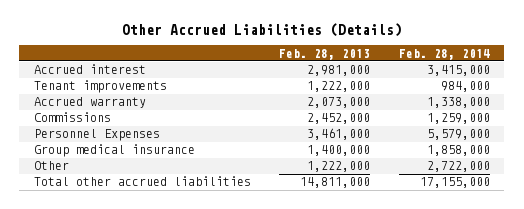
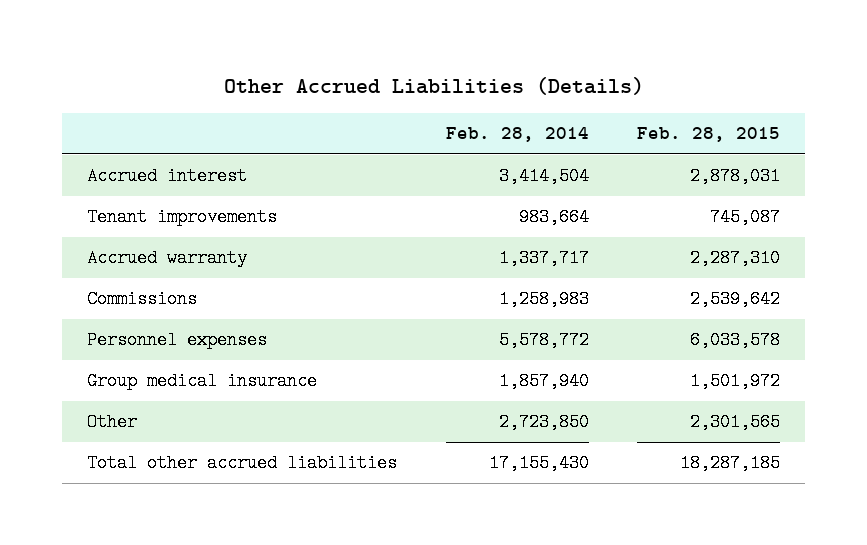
[279,48,371,60] Feb. 28, 2013 -> none
none -> [637,127,781,143] Feb. 28, 2015
[426,65,490,77] 3,415,000 -> [498,167,589,186] 3,414,504
[440,81,490,93] 984,000 -> [518,208,589,227] 983,664
[426,97,490,109] 1,338,000 -> [498,249,589,268] 1,337,717
[426,113,490,125] 1,259,000 -> [498,290,589,309] 1,258,983
[33,129,160,142] Personnel Expenses -> [86,331,267,350] Personnel expenses
[426,129,490,141] 5,579,000 -> [498,331,589,350] 5,578,772
[426,145,490,157] 1,858,000 -> [498,372,589,391] 1,857,940
[426,161,490,173] 2,722,000 -> [498,413,589,432] 2,723,850
[419,177,490,189] 17,155,000 -> [488,454,589,473] 17,155,430

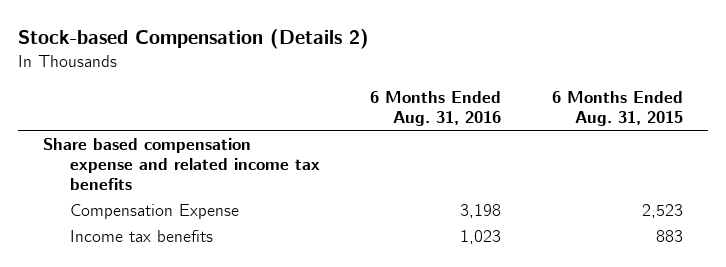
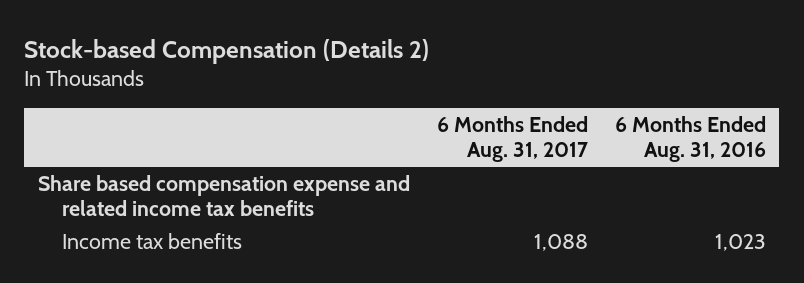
[551,90,683,126] 6 Months Ended Aug. 31, 2015 -> none
none -> [436,115,588,162] 6 Months Ended Aug. 31, 2017
[69,204,239,220] Compensation Expense -> none

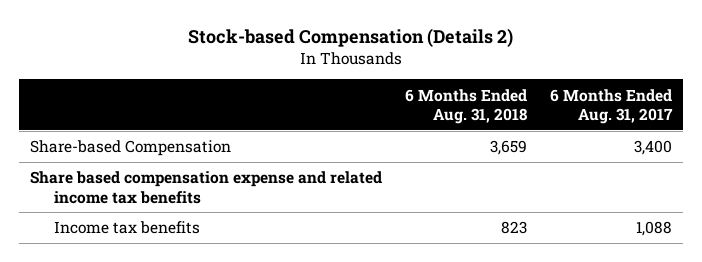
[614,115,766,162] 6 Months Ended Aug. 31, 2016 -> none
none -> [404,88,527,125] 6 Months Ended Aug. 31, 2018
none -> [29,140,231,157] Share-based Compensation

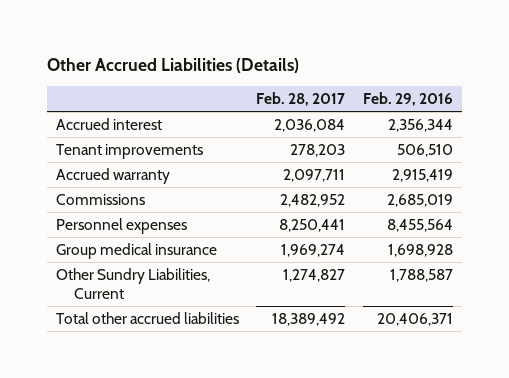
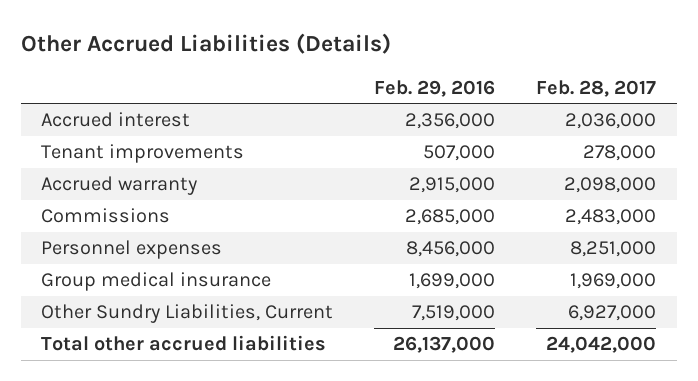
[274,119,346,133] 2,036,084 -> [565,113,657,130] 2,036,000
[388,119,454,133] 2,356,344 -> [405,113,496,130] 2,356,000
[290,144,346,158] 278,203 -> [583,145,657,162] 278,000
[397,144,454,158] 506,510 -> [423,145,496,162] 507,000
[283,169,346,183] 2,097,711 -> [564,177,657,194] 2,098,000
[392,169,454,183] 2,915,419 -> [409,177,496,194] 2,915,000
[280,194,346,208] 2,482,952 -> [565,209,657,226] 2,483,000
[387,194,454,208] 2,685,019 -> [405,209,496,226] 2,685,000
[279,219,346,233] 8,250,441 -> [570,241,657,258] 8,251,000
[387,219,454,233] 8,455,564 -> [406,241,496,258] 8,456,000
[281,244,346,258] 1,969,274 -> [570,273,657,290] 1,969,000
[388,244,454,258] 1,698,928 -> [409,273,496,290] 1,699,000
[283,269,346,283] 1,274,827 -> [568,305,657,322] 6,927,000
[390,269,454,283] 1,788,587 -> [412,305,496,322] 7,519,000
[272,313,346,327] 18,389,492 -> [546,336,657,354] 24,042,000
[377,313,454,327] 20,406,371 -> [393,336,496,354] 26,137,000

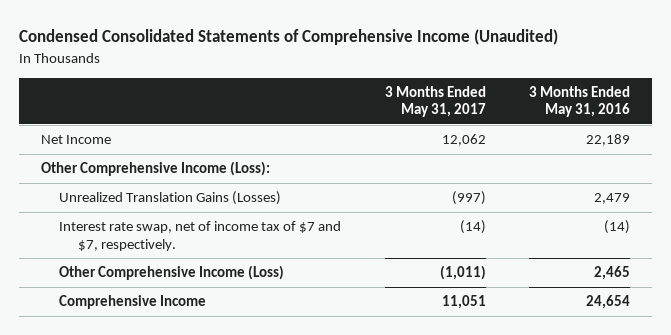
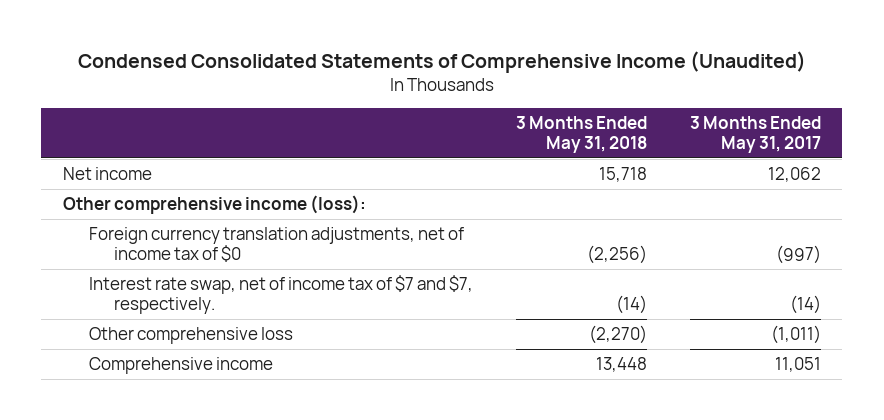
[529,85,631,118] 3 Months Ended May 31, 2016 -> none
none -> [515,115,647,153] 3 Months Ended May 31, 2018
[40,135,111,145] Net Income -> [62,167,152,181] Net income
[40,161,270,177] Other Comprehensive Income (Loss): -> [62,195,366,215] Other comprehensive income (loss):
[59,191,282,206] Unrealized Translation Gains (Losses) -> [88,227,464,263] Foreign currency translation adjustments, net of income tax of $0
[59,265,285,281] Other Comprehensive Income (Loss) -> [88,327,293,345] Other comprehensive loss
[59,295,207,310] Comprehensive Income -> [88,357,273,375] Comprehensive income

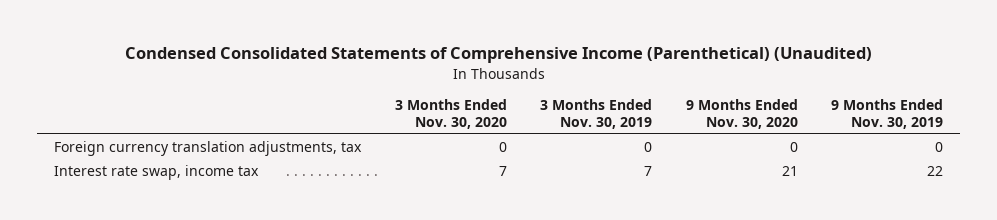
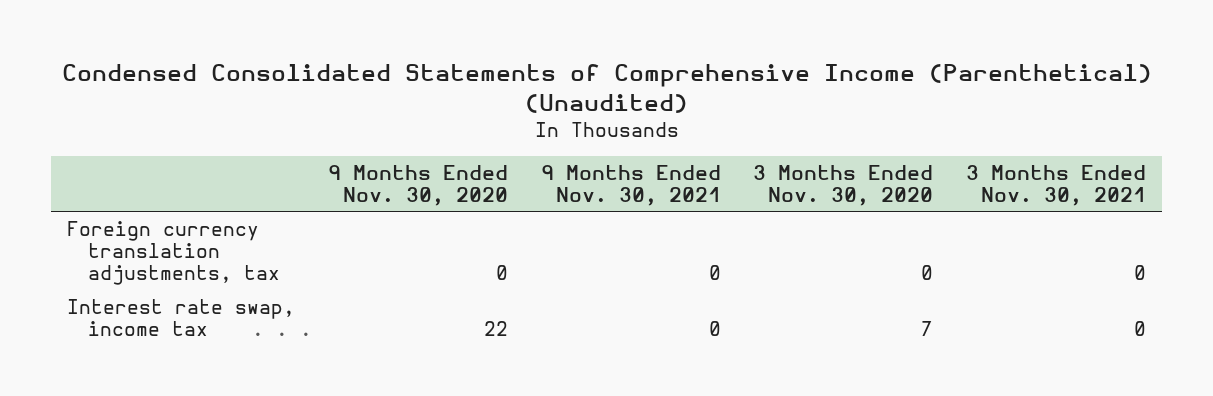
[540,98,653,130] 3 Months Ended Nov. 30, 2019 -> none
[831,98,944,130] 9 Months Ended Nov. 30, 2019 -> none
none -> [540,164,721,207] 9 Months Ended Nov. 30, 2021
none -> [965,164,1146,207] 3 Months Ended Nov. 30, 2021
[781,165,798,176] 21 -> [483,321,508,337] 22

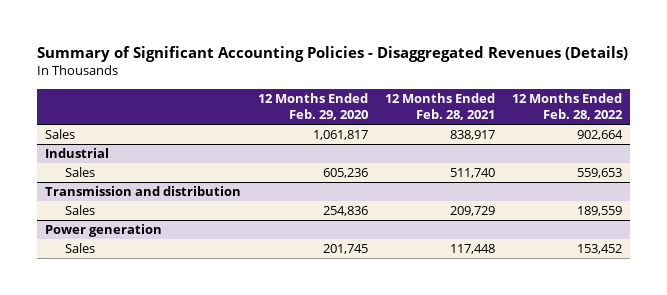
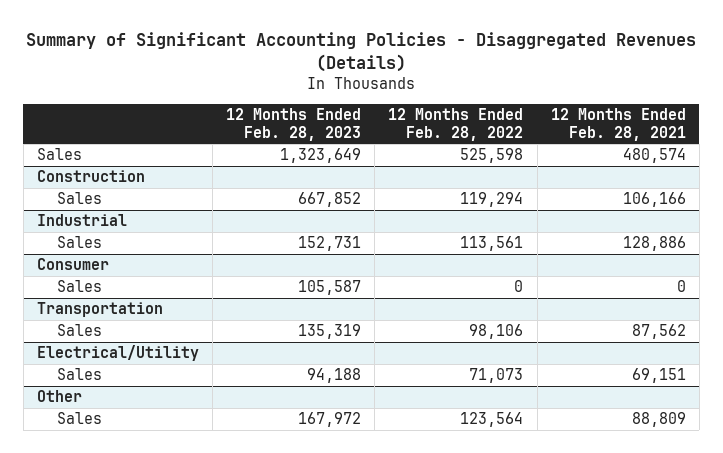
[258,93,369,121] 12 Months Ended Feb. 29, 2020 -> none
none -> [226,108,362,141] 12 Months Ended Feb. 28, 2023
[449,130,495,141] 838,917 -> [622,148,686,164] 480,574
[576,130,623,141] 902,664 -> [460,148,524,164] 525,598
none -> [36,170,145,183] Construction
none -> [57,192,103,205] Sales
[449,168,495,179] 511,740 -> [622,236,686,252] 128,886
[576,168,622,179] 559,653 -> [460,236,524,252] 113,561
[45,186,242,197] Transmission and distribution -> [36,258,109,271] Consumer
[449,206,495,217] 209,729 -> [676,280,686,293] 0
[576,206,622,217] 189,559 -> [514,280,524,293] 0
[45,224,163,238] Power generation -> [36,302,163,318] Transportation
[449,244,495,255] 117,448 -> [631,324,686,340] 87,562
[576,244,622,255] 153,452 -> [469,324,524,340] 98,106
none -> [36,345,199,362] Electrical/Utility
none -> [57,368,103,381] Sales
none -> [36,390,82,403] Other
none -> [57,412,103,425] Sales

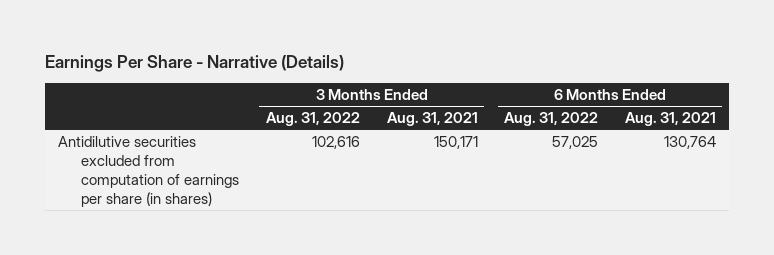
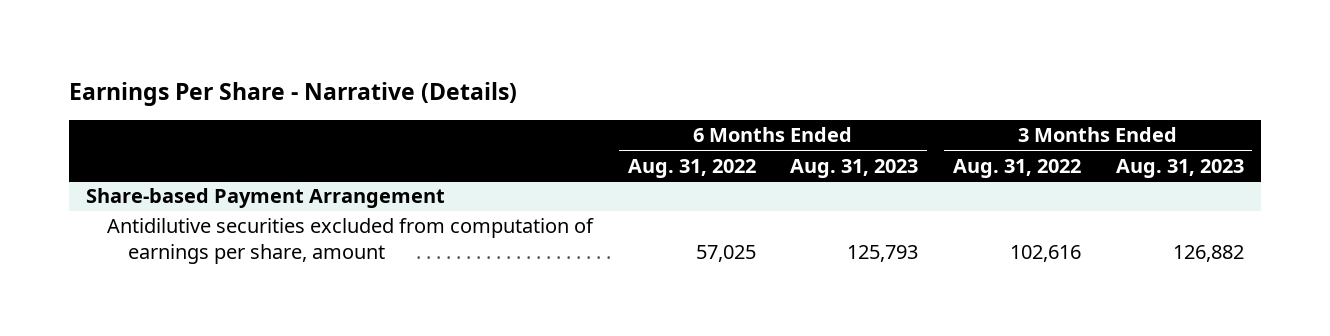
[386,112,478,127] Aug. 31, 2021 -> none
[624,112,716,127] Aug. 31, 2021 -> none
none -> [790,158,919,178] Aug. 31, 2023
none -> [1115,158,1244,178] Aug. 31, 2023
none -> [86,188,446,209] Share-based Payment Arrangement
[58,136,240,208] Antidilutive securities excluded from computation of earnings per share (in shares) -> [107,218,595,264] Antidilutive securities excluded from computation of earnings per share, amount

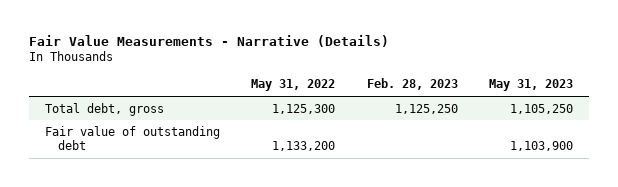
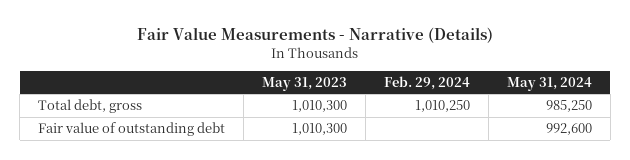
[251,79,336,92] May 31, 2022 -> none
[366,78,458,91] Feb. 28, 2023 -> none
none -> [383,75,470,90] Feb. 29, 2024
none -> [506,76,592,91] May 31, 2024
[510,103,574,114] 1,105,250 -> [291,100,347,113] 1,010,300
[510,141,574,152] 1,103,900 -> [291,123,347,136] 1,010,300

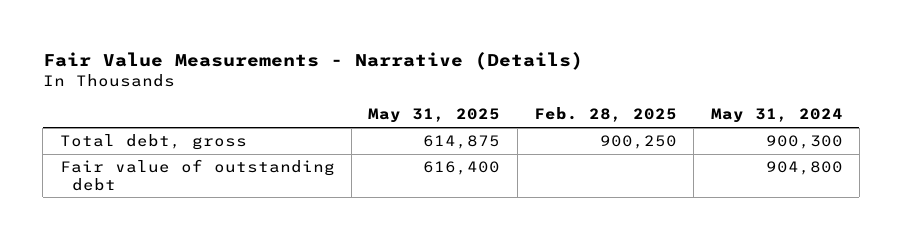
[261,76,347,91] May 31, 2023 -> none
[383,75,470,90] Feb. 29, 2024 -> none
none -> [368,108,501,124] May 31, 2025
none -> [533,107,677,123] Feb. 28, 2025
[545,100,592,113] 985,250 -> [765,135,843,150] 900,300
[545,123,592,136] 992,600 -> [765,161,843,176] 904,800

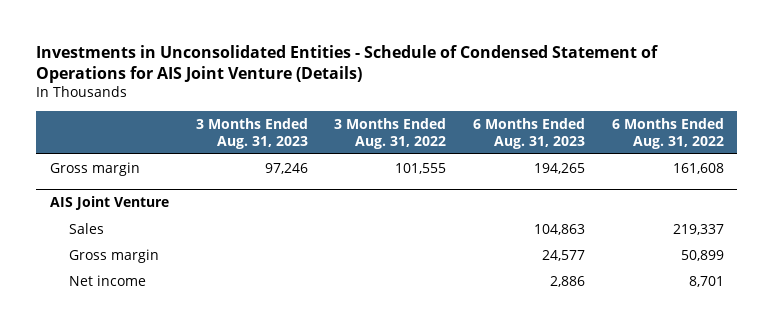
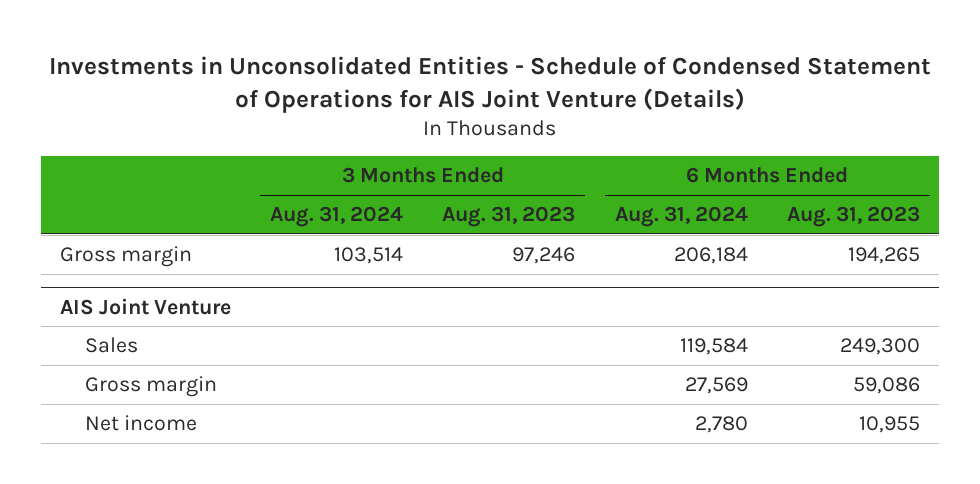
[334,117,447,149] 3 Months Ended Aug. 31, 2022 -> none
[611,117,724,149] 6 Months Ended Aug. 31, 2022 -> none
none -> [270,206,404,228] Aug. 31, 2024
none -> [614,206,748,228] Aug. 31, 2024
[534,224,586,236] 104,863 -> [839,338,920,356] 249,300
[542,250,586,262] 24,577 -> [852,377,920,395] 59,086
[550,276,586,288] 2,886 -> [858,416,920,434] 10,955

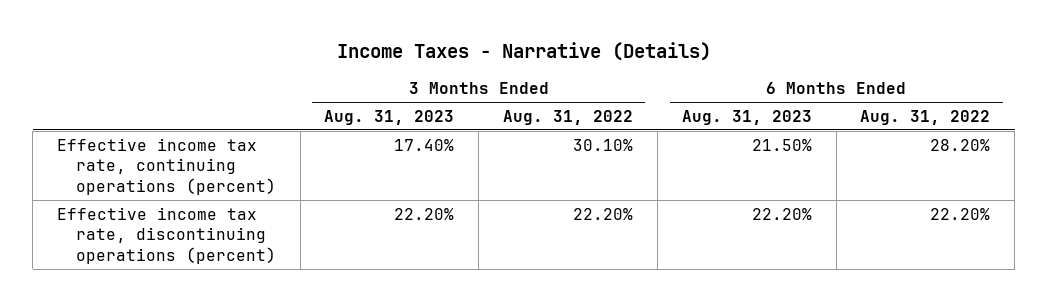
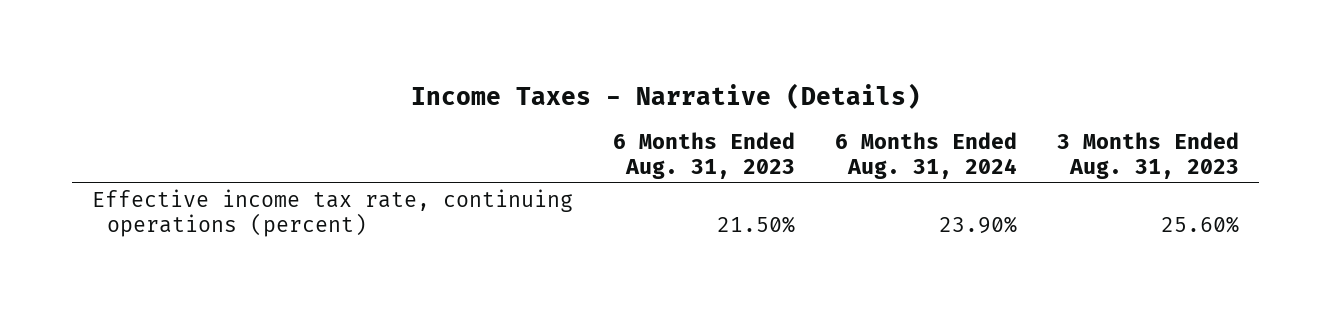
[503,109,634,125] Aug. 31, 2022 -> none
[860,109,991,125] Aug. 31, 2022 -> none
none -> [835,132,1018,180] 6 Months Ended Aug. 31, 2024
[57,206,276,264] Effective income tax rate, discontinuing operations (percent) -> none
[394,138,455,151] 17.40% -> [1161,216,1240,234] 25.60%

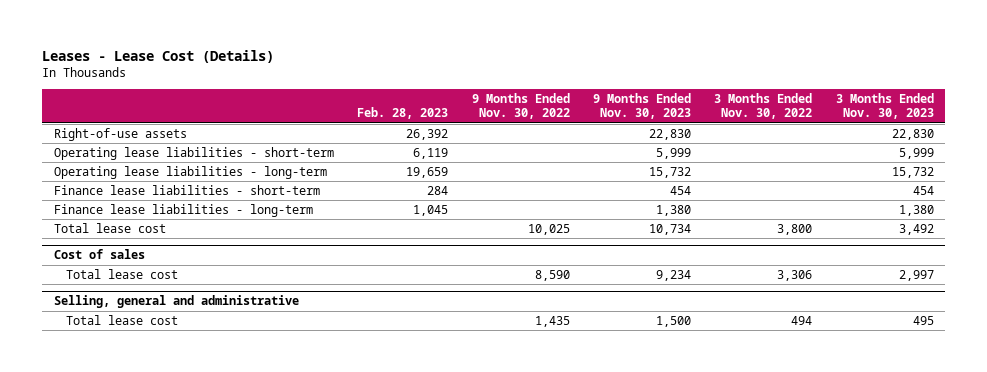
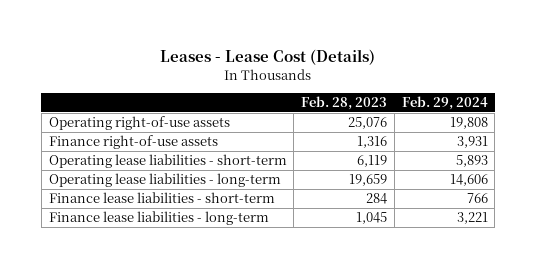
[471,93,570,120] 9 Months Ended Nov. 30, 2022 -> none
[592,93,691,120] 9 Months Ended Nov. 30, 2023 -> none
[714,93,813,120] 3 Months Ended Nov. 30, 2022 -> none
[835,93,934,120] 3 Months Ended Nov. 30, 2023 -> none
none -> [401,96,488,111] Feb. 29, 2024
[53,128,187,142] Right-of-use assets -> [48,116,230,131] Operating right-of-use assets
[406,129,449,141] 26,392 -> [348,117,388,130] 25,076
none -> [48,135,218,150] Finance right-of-use assets
[53,223,166,234] Total lease cost -> none
[53,249,145,260] Cost of sales -> none
[66,269,179,280] Total lease cost -> none
[53,295,299,309] Selling, general and administrative -> none
[66,315,179,326] Total lease cost -> none

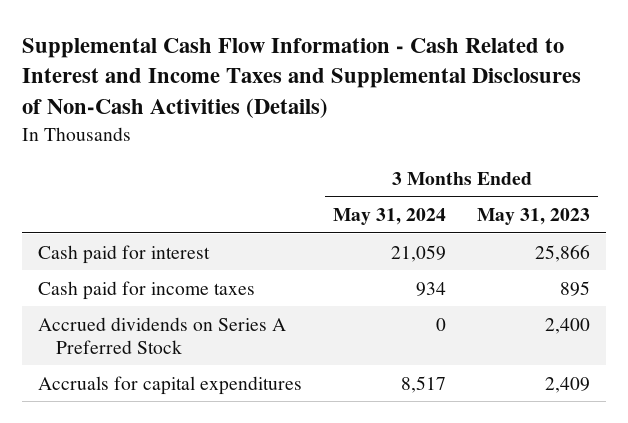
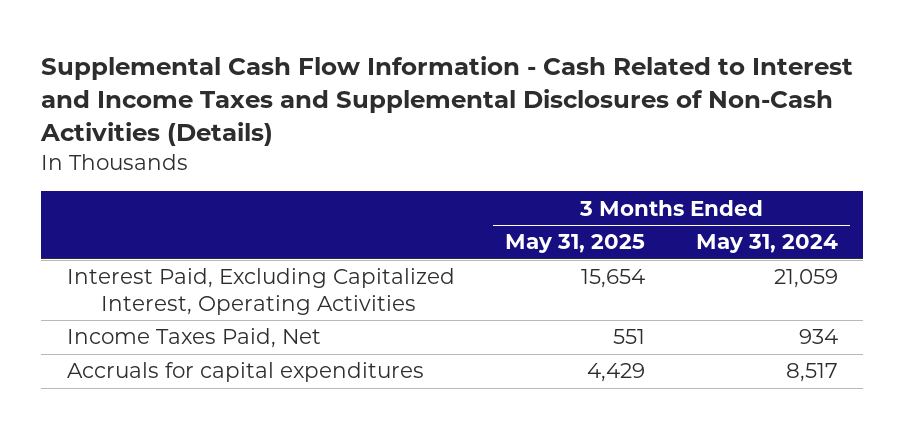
[477,208,591,226] May 31, 2023 -> none
none -> [505,234,646,254] May 31, 2025
[37,316,286,354] Accrued dividends on Series A Preferred Stock -> none
[37,244,210,264] Cash paid for interest -> [66,268,455,316] Interest Paid, Excluding Capitalized Interest, Operating Activities
[37,280,255,300] Cash paid for income taxes -> [66,328,321,349] Income Taxes Paid, Net

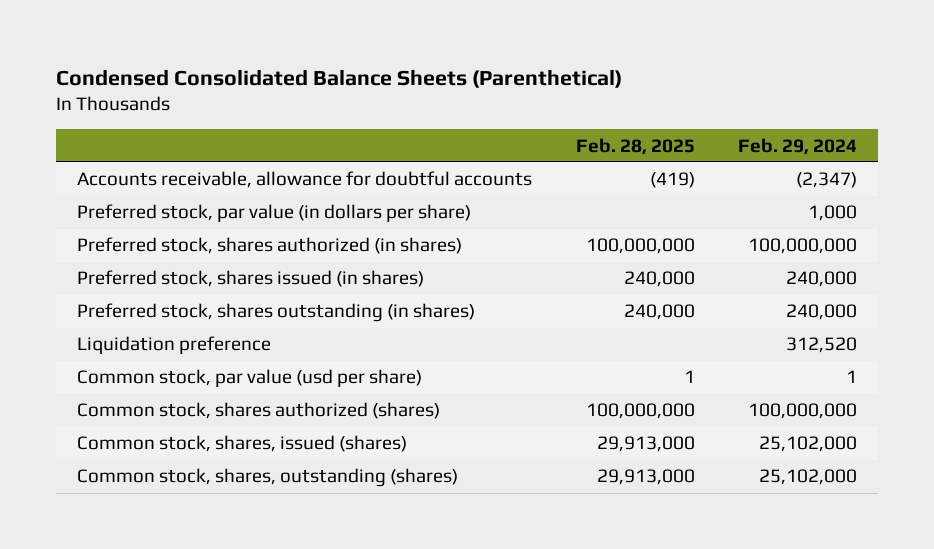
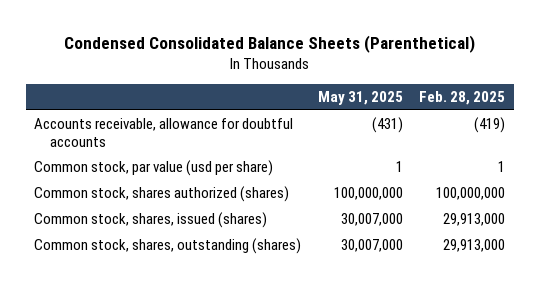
[737,137,857,155] Feb. 29, 2024 -> none
none -> [317,90,403,105] May 31, 2025
[77,204,472,223] Preferred stock, par value (in dollars per share) -> none
[77,237,463,255] Preferred stock, shares authorized (in shares) -> none
[77,270,425,288] Preferred stock, shares issued (in shares) -> none
[77,303,476,323] Preferred stock, shares outstanding (in shares) -> none
[77,336,272,355] Liquidation preference -> none

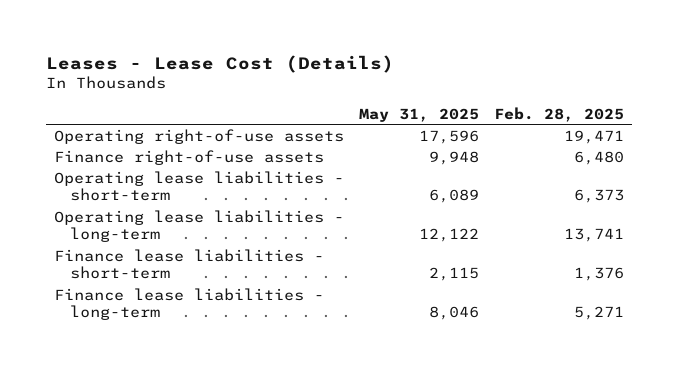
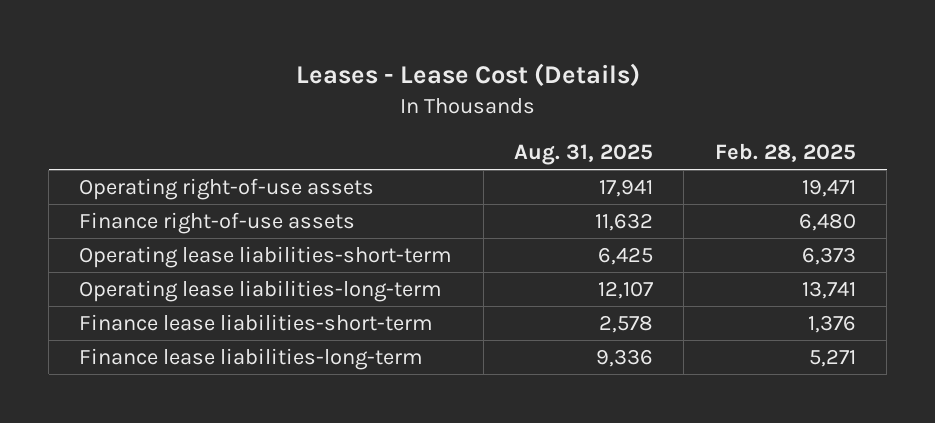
[358,107,479,122] May 31, 2025 -> none
none -> [514,144,654,166] Aug. 31, 2025
[53,170,344,201] Operating lease liabilities - short-term -> [79,245,453,268] Operating lease liabilities-short-term
[53,209,344,242] Operating lease liabilities - long-term -> [79,279,443,302] Operating lease liabilities-long-term
[53,248,324,279] Finance lease liabilities - short-term -> [79,313,434,331] Finance lease liabilities-short-term
[53,287,324,320] Finance lease liabilities - long-term -> [79,347,424,370] Finance lease liabilities-long-term

